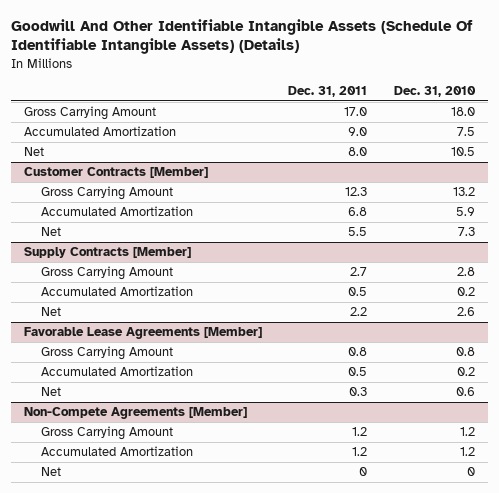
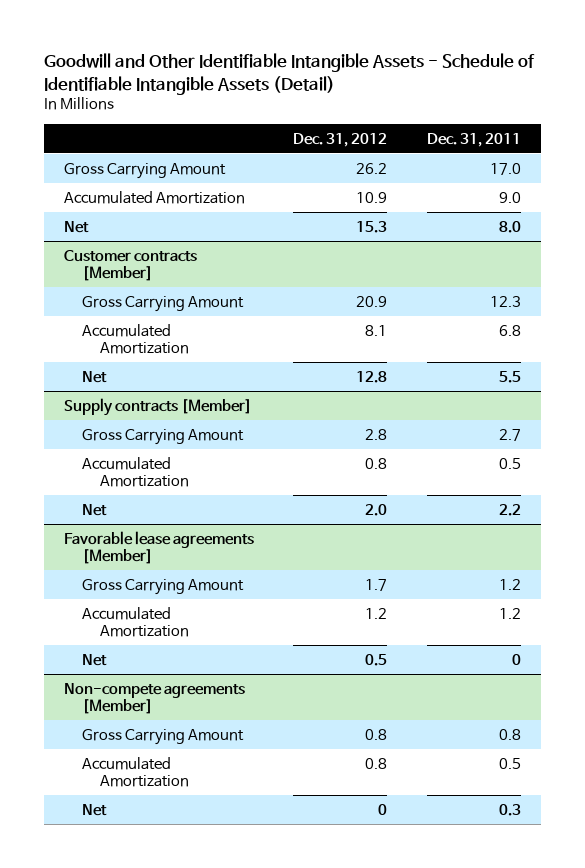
[10,18,473,55] Goodwill And Other Identifiable Intangible Assets (Schedule Of Identifiable Intangible Assets) (Details) -> [43,52,535,95] Goodwill and Other Identifiable Intangible Assets - Schedule of Identifiable Intangible Assets (Detail)
[393,85,476,97] Dec. 31, 2010 -> none
none -> [293,132,388,147] Dec. 31, 2012
[24,167,209,179] Customer Contracts [Member] -> [63,249,197,281] Customer contracts [Member]
[24,247,192,259] Supply Contracts [Member] -> [63,397,252,416] Supply contracts [Member]
[41,346,174,361] Gross Carrying Amount -> none
[41,366,194,377] Accumulated Amortization -> none
[41,387,62,397] Net -> none
[24,407,248,420] Non-Compete Agreements [Member] -> none
[24,327,263,340] Favorable Lease Agreements [Member] -> [63,530,254,564] Favorable lease agreements [Member]
none -> [63,682,245,714] Non-compete agreements [Member]
none -> [81,728,244,745] Gross Carrying Amount
none -> [81,756,190,787] Accumulated Amortization
none -> [81,803,107,816] Net

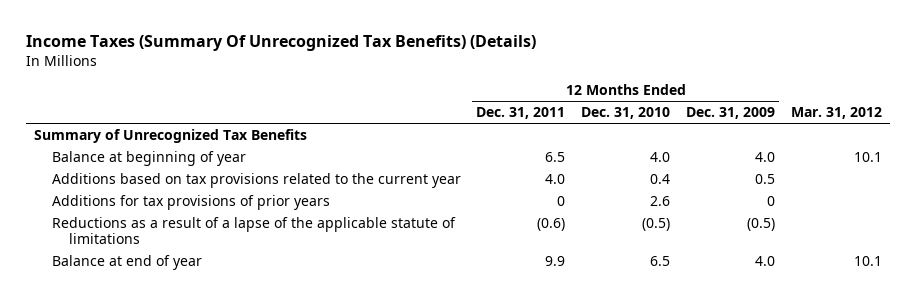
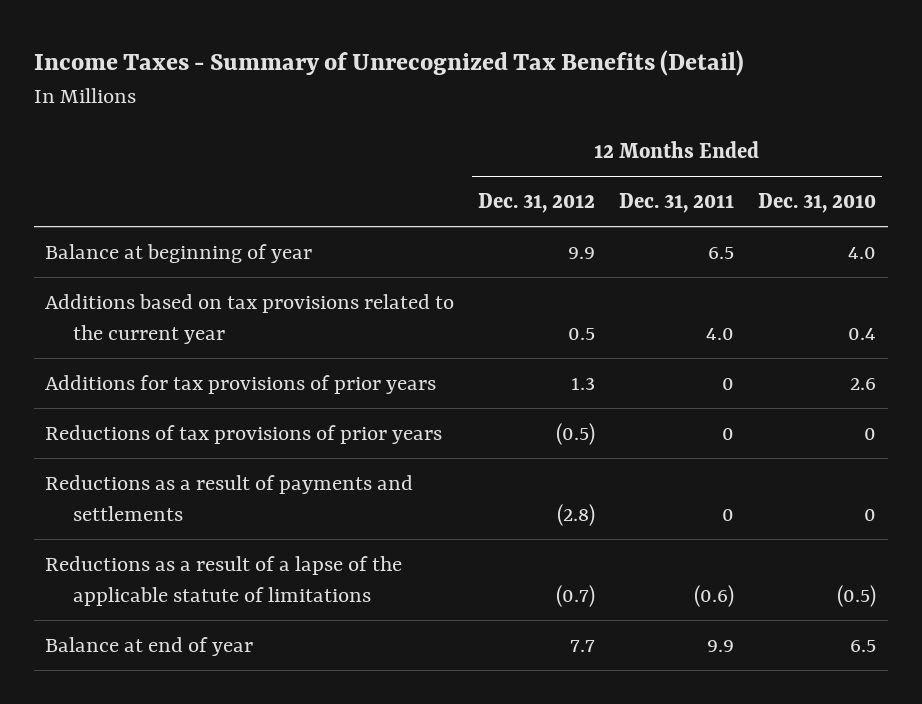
[25,35,536,52] Income Taxes (Summary Of Unrecognized Tax Benefits) (Details) -> [33,50,744,77] Income Taxes - Summary of Unrecognized Tax Benefits (Detail)
[686,107,776,120] Dec. 31, 2009 -> none
[791,107,883,120] Mar. 31, 2012 -> none
none -> [478,193,596,214] Dec. 31, 2012
[33,128,307,143] Summary of Unrecognized Tax Benefits -> none
none -> [45,424,443,444] Reductions of tax provisions of prior years
none -> [45,474,414,521] Reductions as a result of payments and settlements

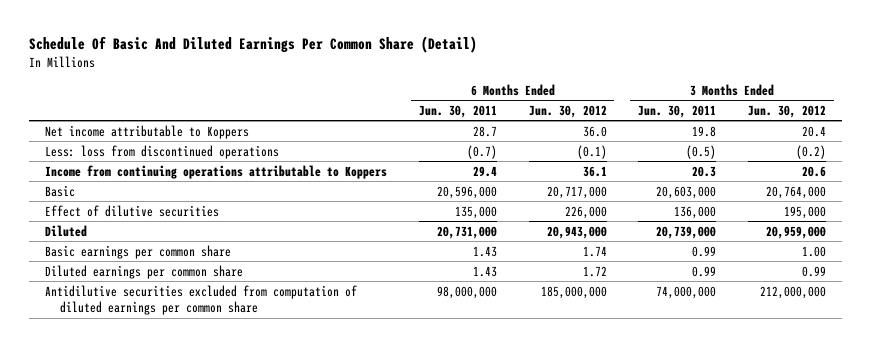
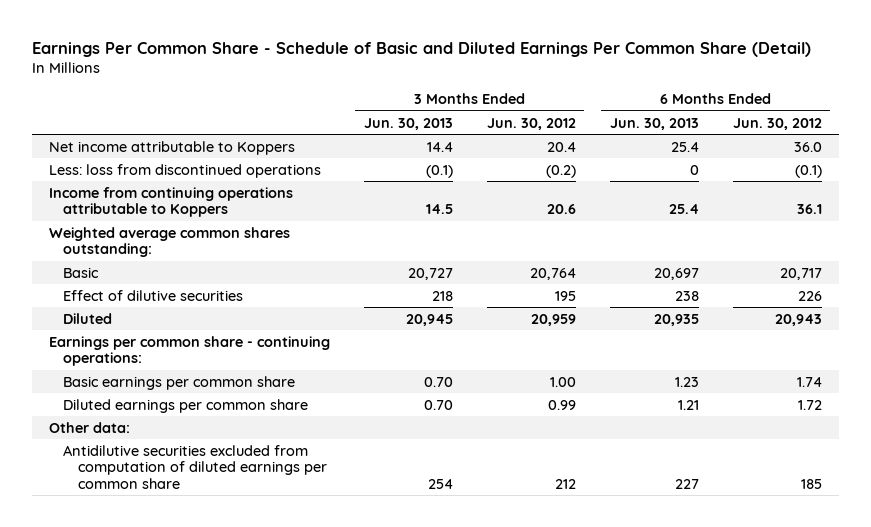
[29,36,478,54] Schedule Of Basic And Diluted Earnings Per Common Share (Detail) -> [31,42,811,58] Earnings Per Common Share - Schedule of Basic and Diluted Earnings Per Common Share (Detail)
[418,104,497,118] Jun. 30, 2011 -> none
[638,104,717,118] Jun. 30, 2011 -> none
none -> [363,117,453,130] Jun. 30, 2013
none -> [609,117,699,130] Jun. 30, 2013
none -> [48,226,290,258] Weighted average common shares outstanding:
[546,185,607,199] 20,717,000 -> [779,267,822,280] 20,717
[765,185,826,199] 20,764,000 -> [529,267,576,280] 20,764
[564,205,607,219] 226,000 -> [797,290,822,301] 226
[783,205,826,219] 195,000 -> [554,290,576,301] 195
[546,225,607,239] 20,943,000 -> [774,313,822,326] 20,943
[765,225,826,239] 20,959,000 -> [530,313,576,326] 20,959
none -> [48,335,330,367] Earnings per common share - continuing operations:
none -> [48,421,130,433] Other data:
[540,285,607,299] 185,000,000 -> [800,478,822,489] 185
[759,285,826,299] 212,000,000 -> [554,478,576,489] 212

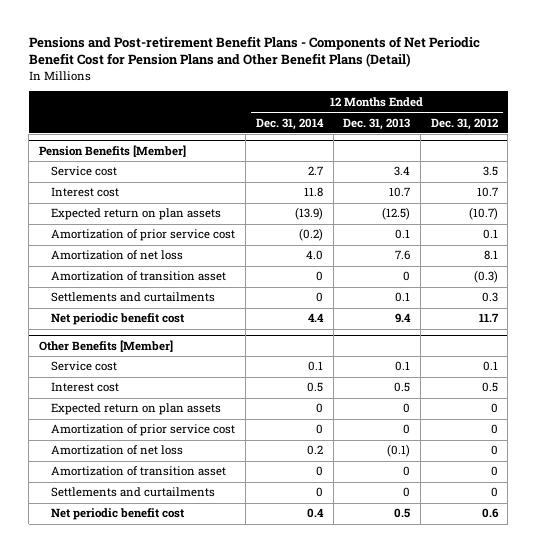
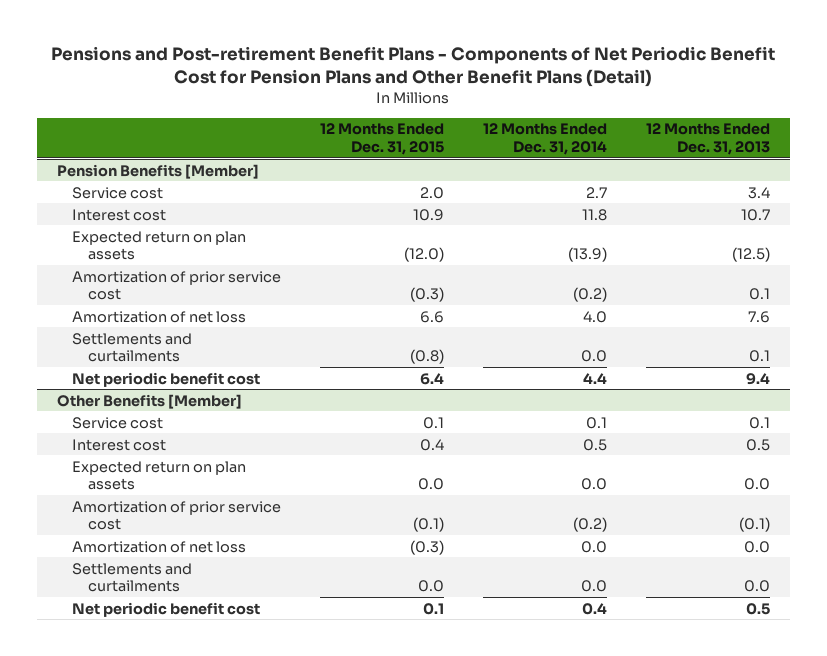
[430,117,498,130] Dec. 31, 2012 -> none
none -> [320,123,445,155] 12 Months Ended Dec. 31, 2015
[51,271,227,282] Amortization of transition asset -> none
[315,292,323,303] 0 -> [581,350,608,363] 0.0
[51,466,227,477] Amortization of transition asset -> none
[315,403,323,414] 0 -> [581,478,608,491] 0.0
[403,403,411,414] 0 -> [744,478,771,491] 0.0
[315,424,323,435] 0 -> [573,517,608,533] (0.2)
[403,424,411,435] 0 -> [739,517,771,533] (0.1)
[306,445,323,456] 0.2 -> [581,540,608,553] 0.0
[387,444,411,458] (0.1) -> [744,540,771,553] 0.0
[315,487,323,498] 0 -> [581,580,608,593] 0.0
[403,487,411,498] 0 -> [744,580,771,593] 0.0

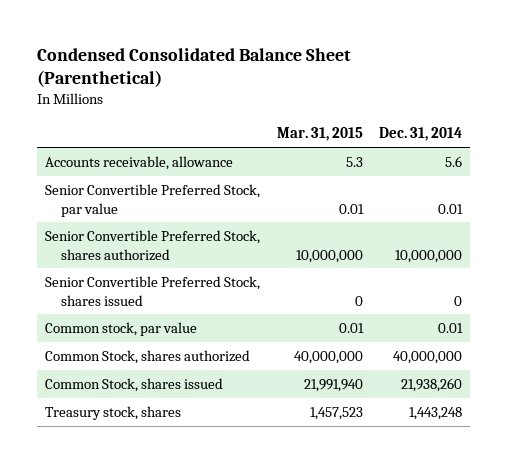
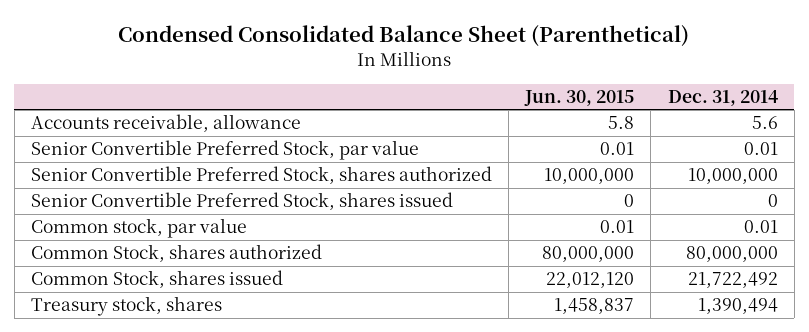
[276,127,363,142] Mar. 31, 2015 -> none
none -> [524,89,635,106] Jun. 30, 2015
[393,351,463,365] 40,000,000 -> [685,246,778,263] 80,000,000
[401,378,463,393] 21,938,260 -> [687,272,778,289] 21,722,492
[409,407,463,421] 1,443,248 -> [697,298,778,315] 1,390,494

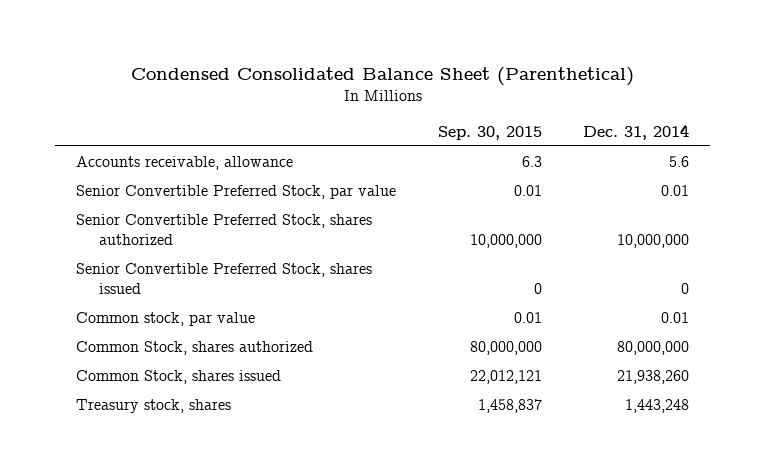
[524,89,635,106] Jun. 30, 2015 -> none
none -> [437,125,542,140] Sep. 30, 2015
[687,272,778,289] 21,722,492 -> [617,369,690,384] 21,938,260
[697,298,778,315] 1,390,494 -> [625,398,690,413] 1,443,248

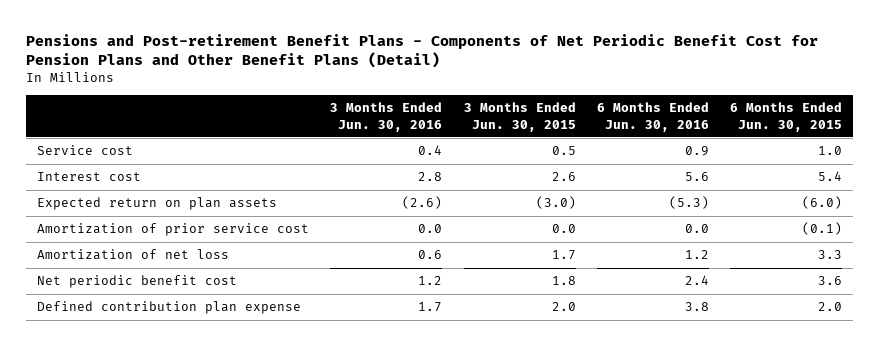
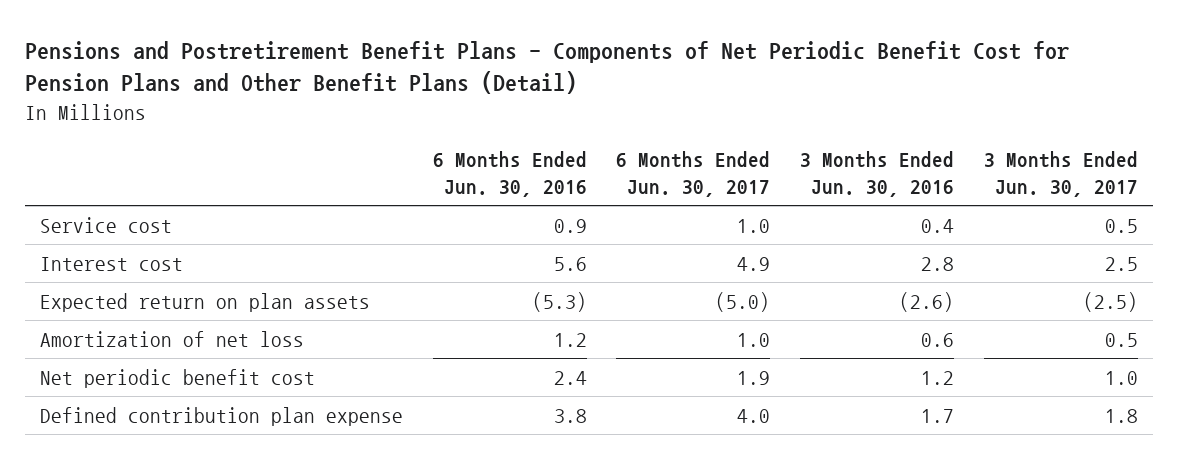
[26,33,819,69] Pensions and Post-retirement Benefit Plans - Components of Net Periodic Benefit Cost for Pension Plans and Other Benefit Plans (Detail) -> [25,40,1070,95] Pensions and Postretirement Benefit Plans - Components of Net Periodic Benefit Cost for Pension Plans and Other Benefit Plans (Detail)
[463,102,576,132] 3 Months Ended Jun. 30, 2015 -> none
[730,102,843,132] 6 Months Ended Jun. 30, 2015 -> none
none -> [616,150,771,197] 6 Months Ended Jun. 30, 2017
none -> [983,150,1138,197] 3 Months Ended Jun. 30, 2017
[36,223,309,237] Amortization of prior service cost -> none

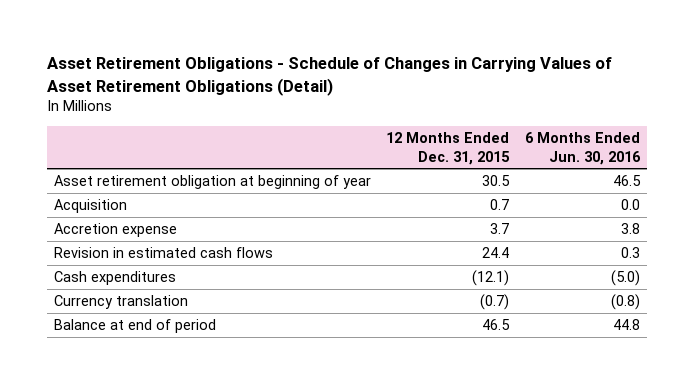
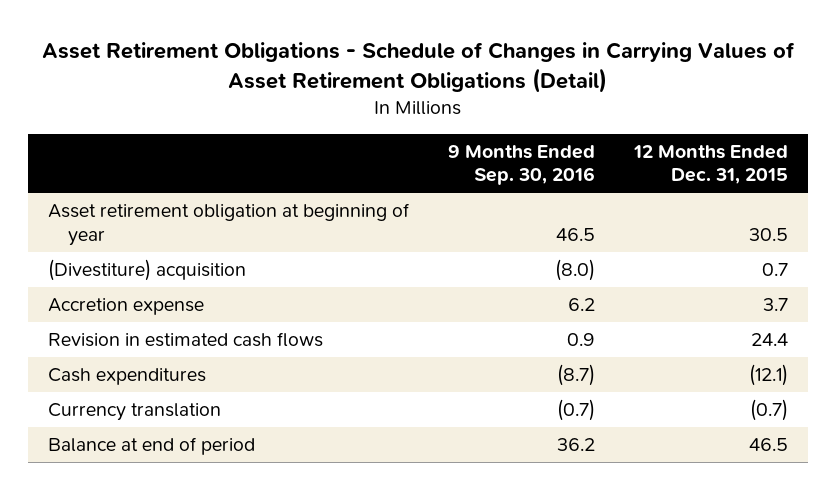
[524,132,641,165] 6 Months Ended Jun. 30, 2016 -> none
none -> [447,144,595,186] 9 Months Ended Sep. 30, 2016
[54,199,128,214] Acquisition -> [47,259,246,282] (Divestiture) acquisition

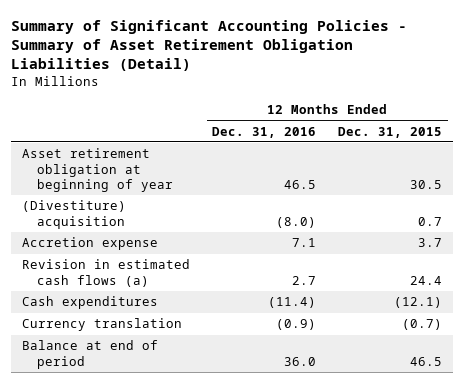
[41,42,795,94] Asset Retirement Obligations - Schedule of Changes in Carrying Values of Asset Retirement Obligations (Detail) -> [11,19,408,72] Summary of Significant Accounting Policies - Summary of Asset Retirement Obligation Liabilities (Detail)
[447,144,595,186] 9 Months Ended Sep. 30, 2016 -> none
none -> [212,126,317,138] Dec. 31, 2016
[47,332,323,348] Revision in estimated cash flows -> [22,259,191,287] Revision in estimated cash flows (a)

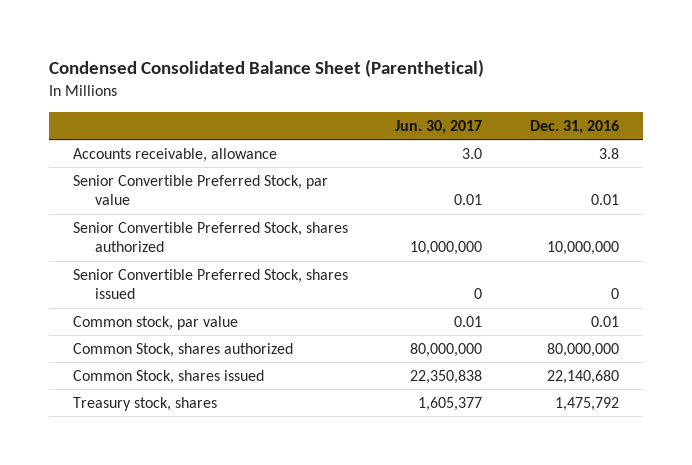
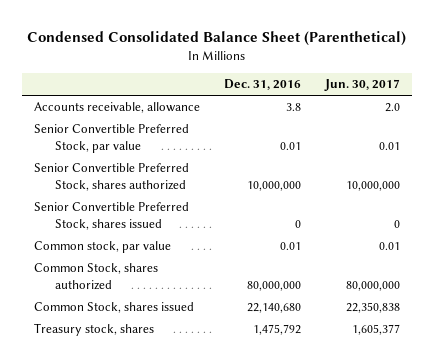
[462,147,483,159] 3.0 -> [385,103,401,113] 2.0

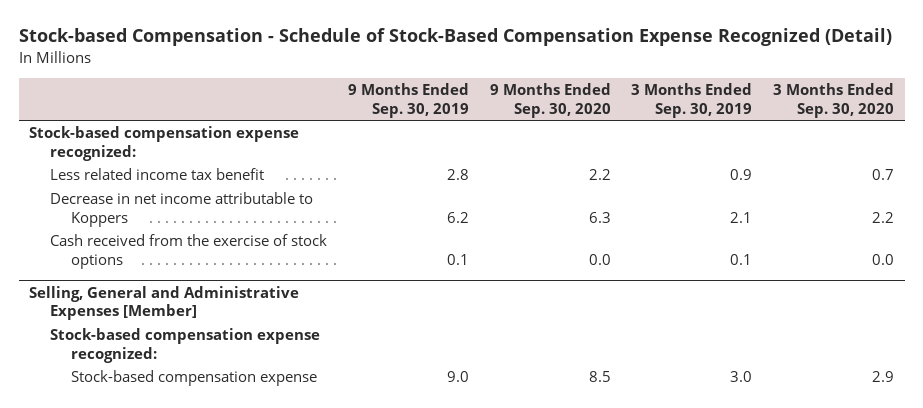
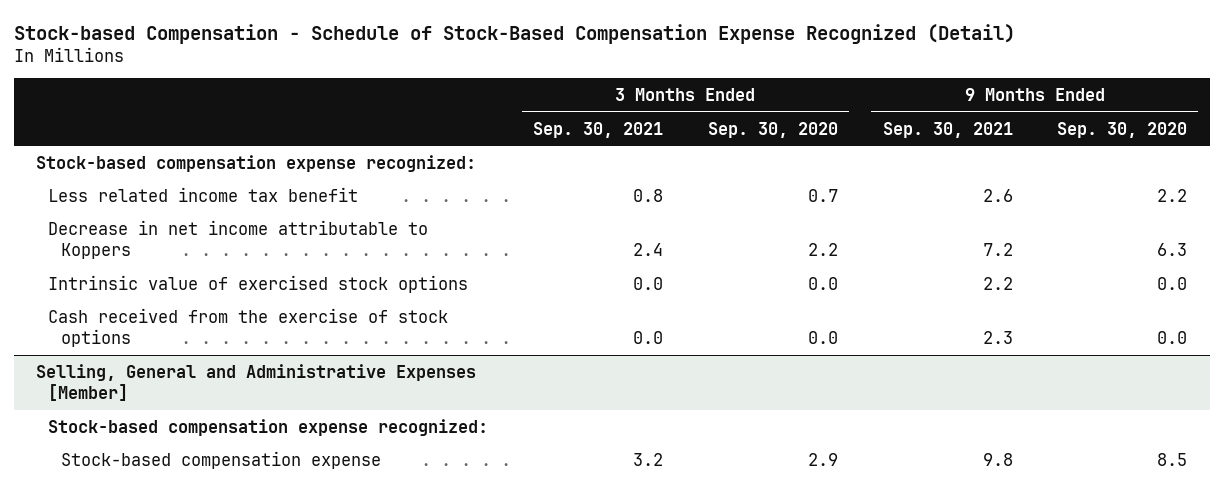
[347,83,469,118] 9 Months Ended Sep. 30, 2019 -> none
[631,83,753,118] 3 Months Ended Sep. 30, 2019 -> none
none -> [533,121,664,138] Sep. 30, 2021
none -> [882,121,1013,138] Sep. 30, 2021
none -> [48,274,469,293] Intrinsic value of exercised stock options

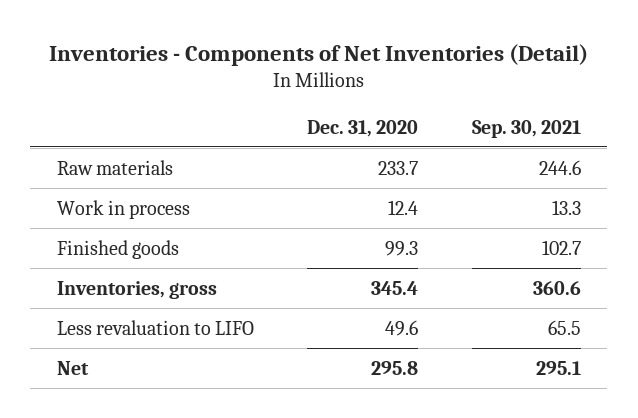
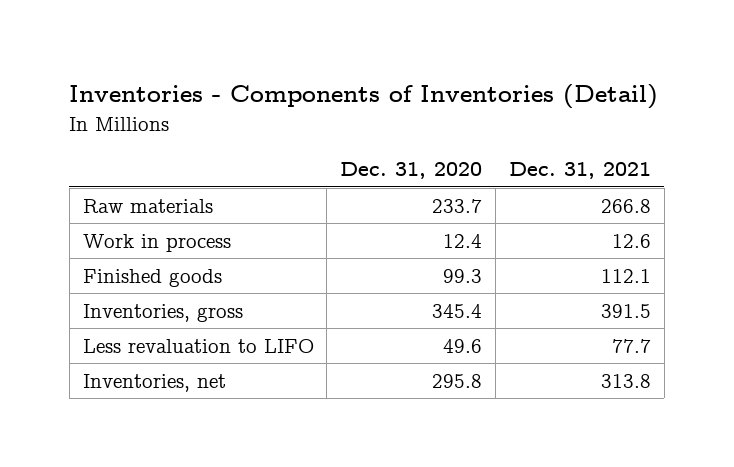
[48,43,588,66] Inventories - Components of Net Inventories (Detail) -> [69,84,659,110] Inventories - Components of Inventories (Detail)
[471,119,581,138] Sep. 30, 2021 -> none
none -> [508,162,651,180] Dec. 31, 2021
[56,360,89,375] Net -> [82,373,226,392] Inventories, net

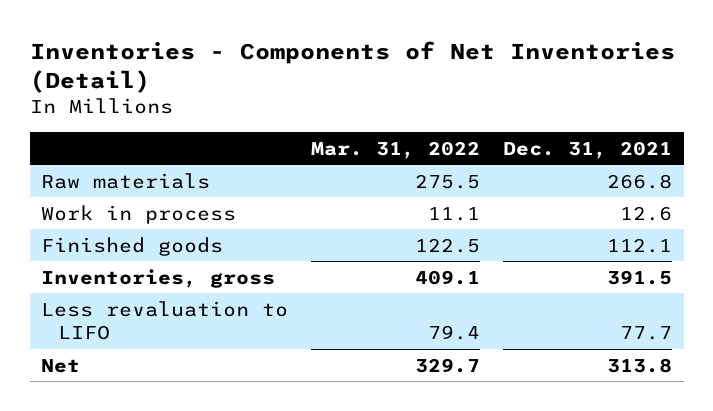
[69,84,659,110] Inventories - Components of Inventories (Detail) -> [29,40,675,93] Inventories - Components of Net Inventories (Detail)
[340,162,483,180] Dec. 31, 2020 -> none
none -> [311,140,481,159] Mar. 31, 2022
[82,373,226,392] Inventories, net -> [41,358,81,373] Net

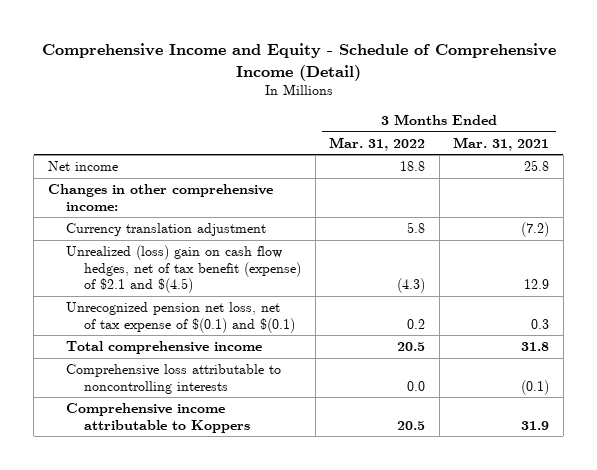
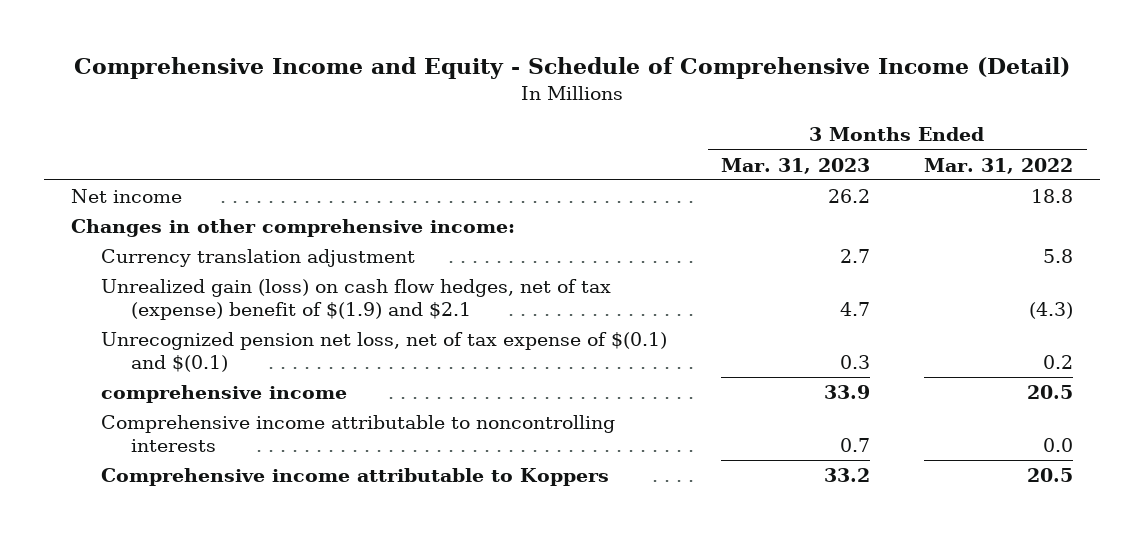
[453,136,550,151] Mar. 31, 2021 -> none
none -> [721,157,871,174] Mar. 31, 2023
[66,245,302,294] Unrealized (loss) gain on cash flow hedges, net of tax benefit (expense) of $2.1 and $(4.5) -> [100,279,611,320] Unrealized gain (loss) on cash flow hedges, net of tax (expense) benefit of $(1.9) and $2.1
[66,341,263,355] Total comprehensive income -> [100,385,347,404] comprehensive income
[66,364,282,394] Comprehensive loss attributable to noncontrolling interests -> [100,415,615,452] Comprehensive income attributable to noncontrolling interests

